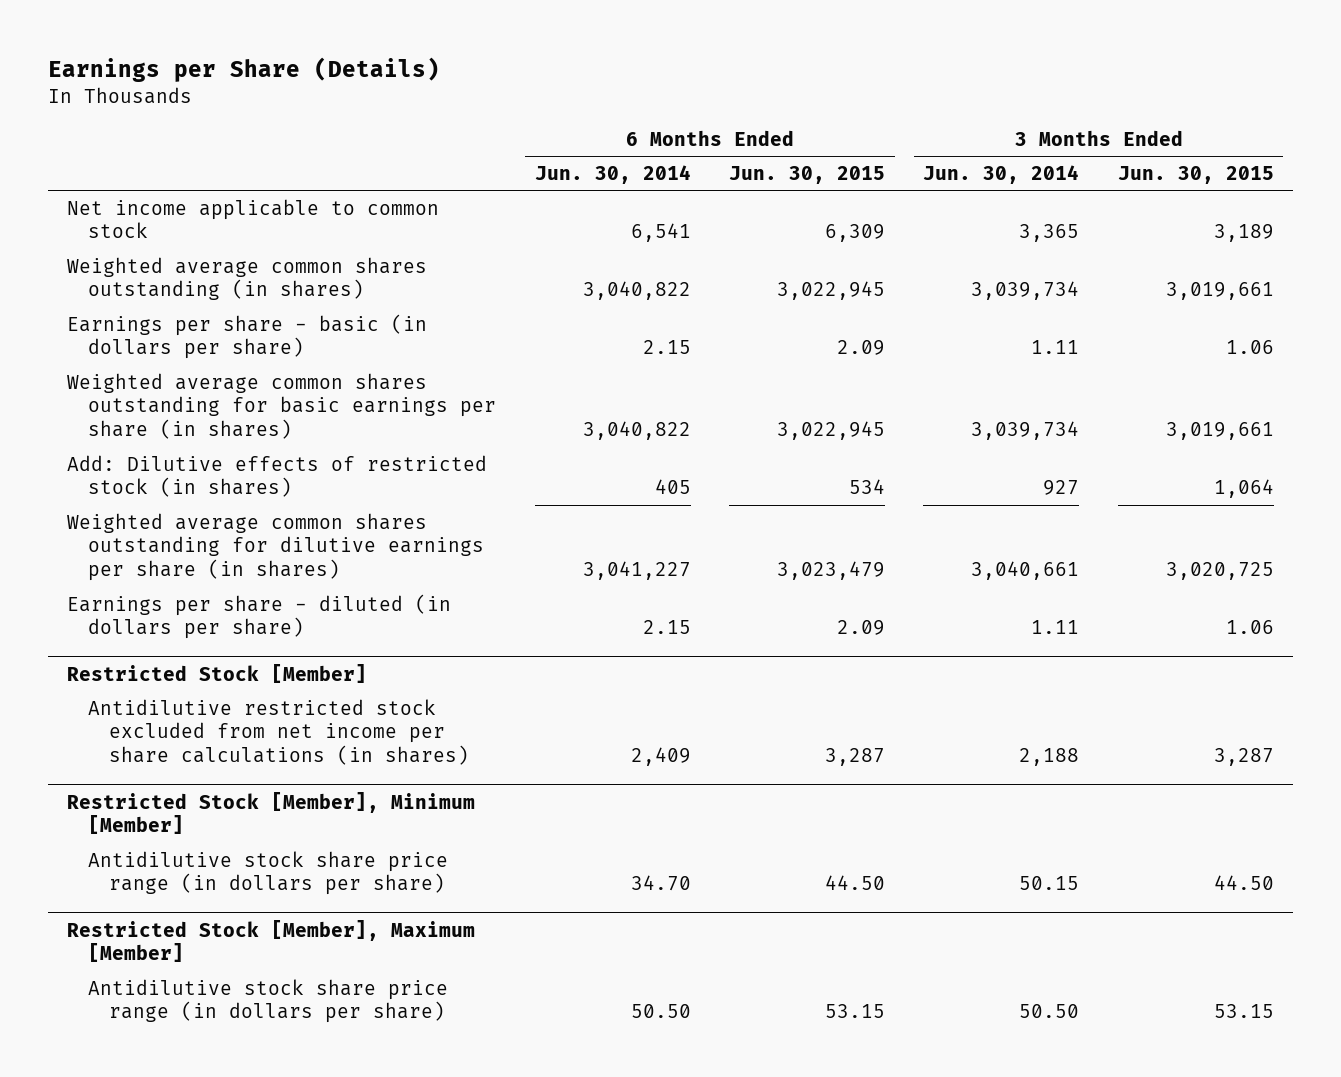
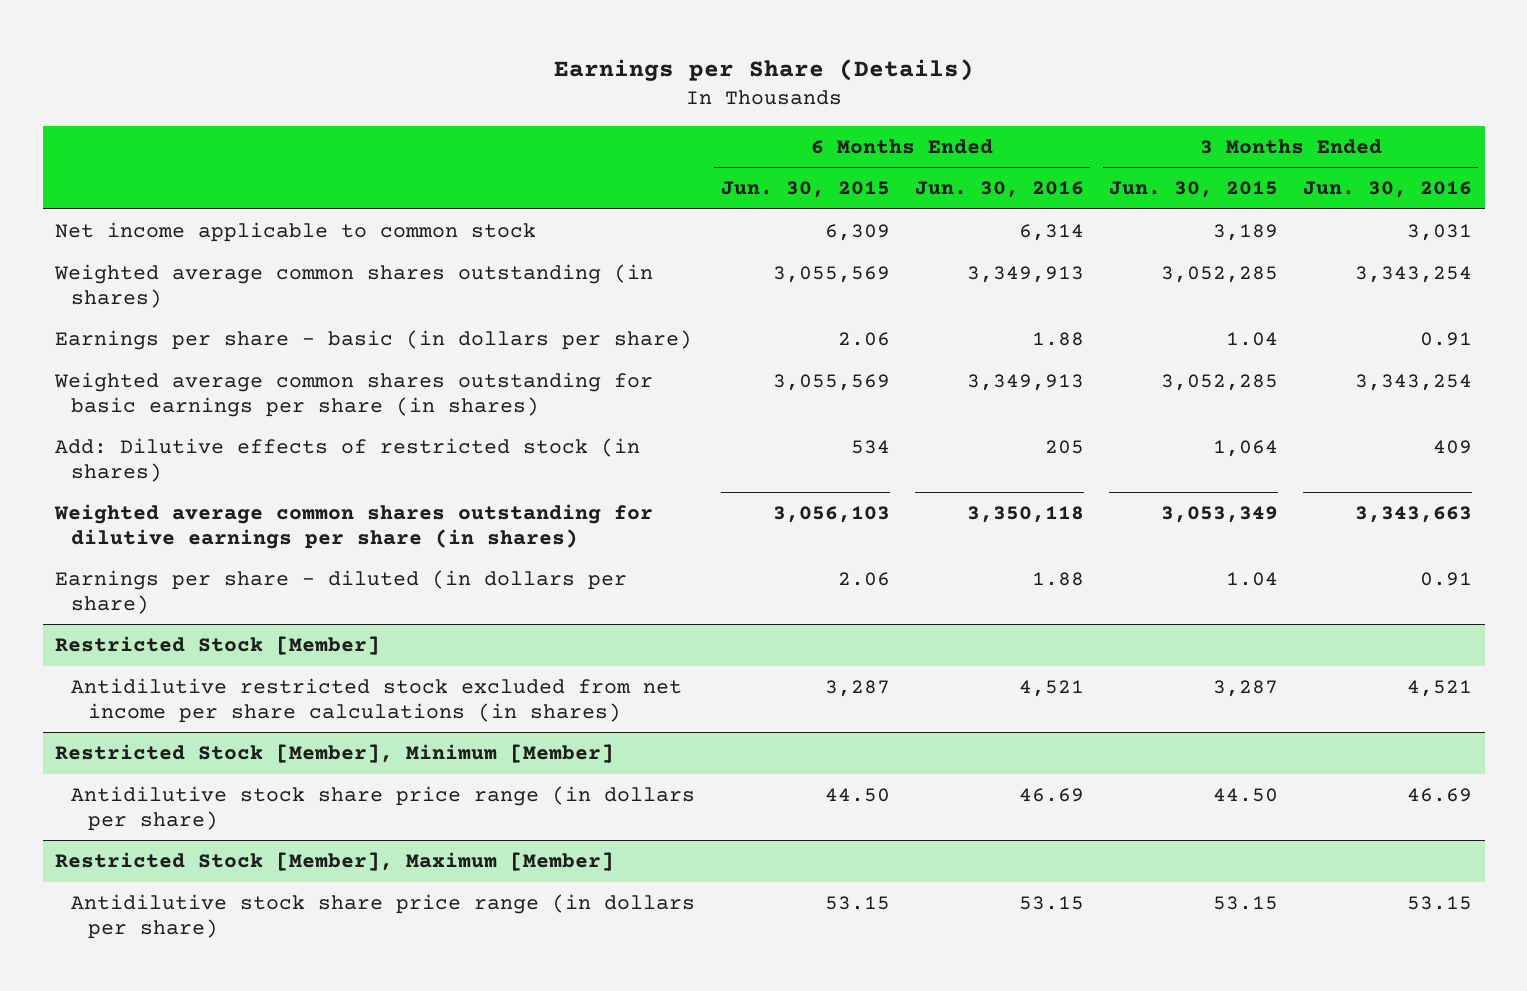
[534,164,691,184] Jun. 30, 2014 -> none
[923,164,1080,184] Jun. 30, 2014 -> none
none -> [914,181,1084,199] Jun. 30, 2016
none -> [1303,181,1473,199] Jun. 30, 2016
[776,281,885,301] 3,022,945 -> [772,265,890,283] 3,055,569
[1165,282,1274,301] 3,019,661 -> [1160,265,1278,283] 3,052,285
[836,340,885,356] 2.09 -> [837,331,890,346] 2.06
[1225,340,1274,355] 1.06 -> [1225,331,1278,346] 1.04
[776,421,885,441] 3,022,945 -> [772,373,890,391] 3,055,569
[1165,422,1274,441] 3,019,661 -> [1160,373,1278,391] 3,052,285
[776,561,885,581] 3,023,479 -> [772,505,890,523] 3,056,103
[1165,562,1274,581] 3,020,725 -> [1160,505,1278,523] 3,053,349
[836,620,885,636] 2.09 -> [837,571,890,586] 2.06
[1225,620,1274,635] 1.06 -> [1225,571,1278,586] 1.04

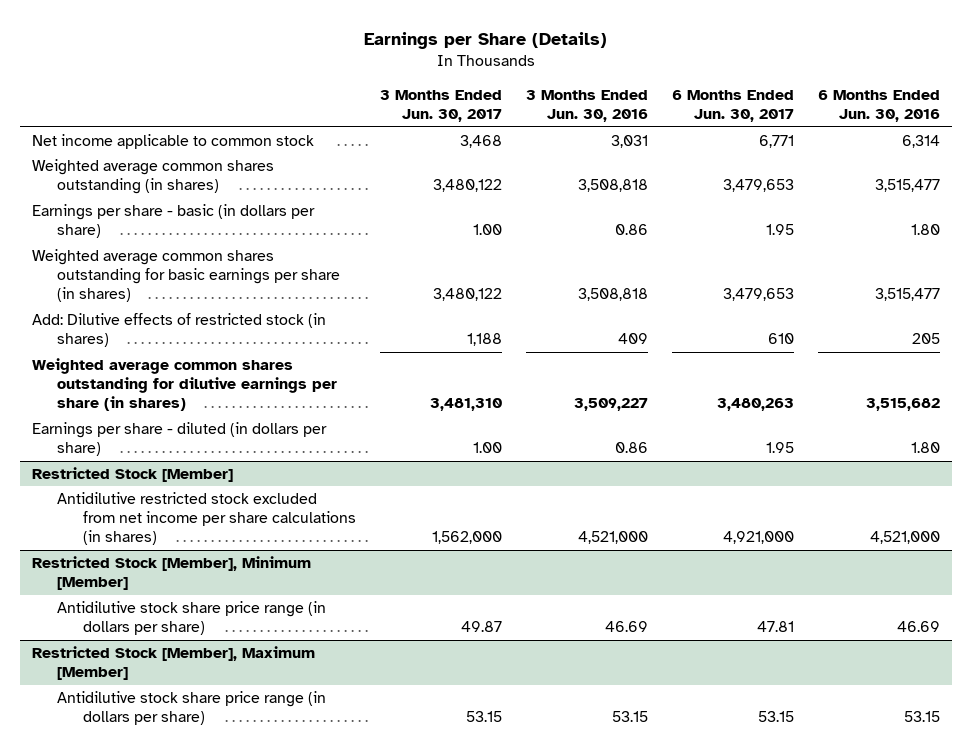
[720,181,890,199] Jun. 30, 2015 -> none
[1108,181,1278,199] Jun. 30, 2015 -> none
none -> [379,90,502,123] 3 Months Ended Jun. 30, 2017
none -> [671,90,794,123] 6 Months Ended Jun. 30, 2017
[966,265,1084,283] 3,349,913 -> [874,179,940,193] 3,515,477
[1355,265,1473,283] 3,343,254 -> [577,179,648,193] 3,508,818
[1031,331,1084,346] 1.88 -> [910,224,940,236] 1.80
[1420,331,1473,346] 0.91 -> [614,224,648,236] 0.86
[966,373,1084,391] 3,349,913 -> [874,288,940,302] 3,515,477
[1355,373,1473,391] 3,343,254 -> [577,288,648,302] 3,508,818
[966,505,1084,523] 3,350,118 -> [865,398,940,412] 3,515,682
[1355,505,1473,523] 3,343,663 -> [573,398,648,412] 3,509,227
[1031,571,1084,586] 1.88 -> [910,442,940,454] 1.80
[1420,571,1473,586] 0.91 -> [614,442,648,454] 0.86
[1018,679,1084,697] 4,521 -> [869,531,940,545] 4,521,000
[1407,679,1473,697] 4,521 -> [577,531,648,545] 4,521,000

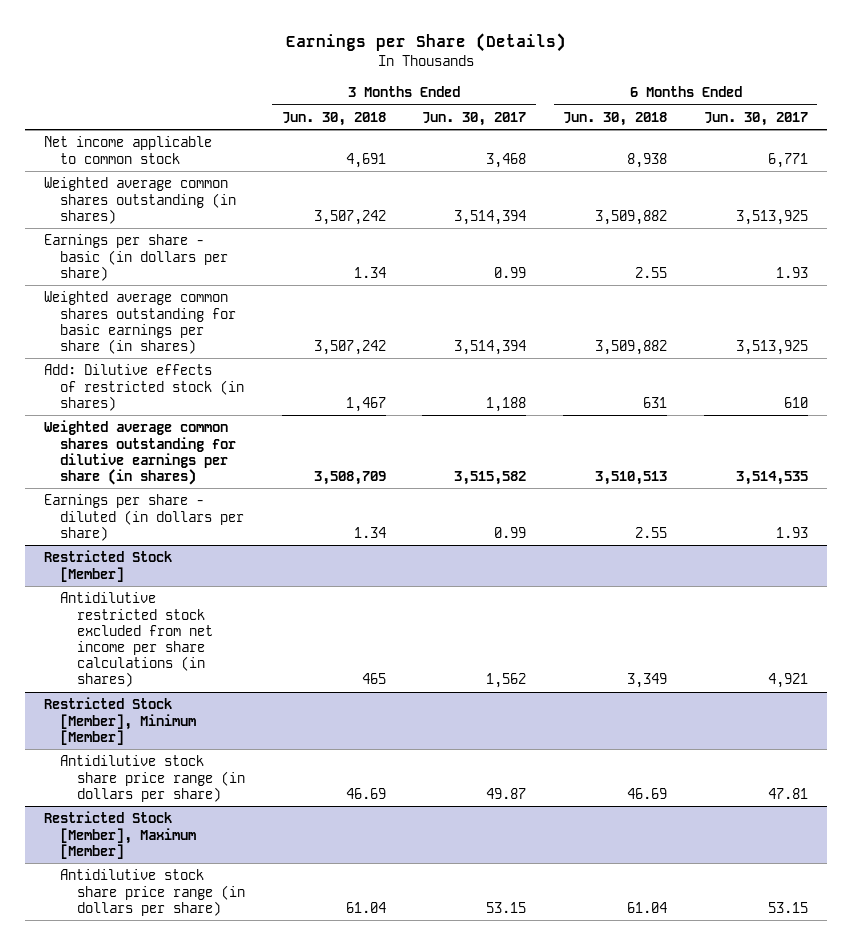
[525,90,648,123] 3 Months Ended Jun. 30, 2016 -> none
[817,90,940,123] 6 Months Ended Jun. 30, 2016 -> none
none -> [281,111,386,126] Jun. 30, 2018
none -> [563,111,668,126] Jun. 30, 2018
[432,179,502,193] 3,480,122 -> [454,209,527,225] 3,514,394
[722,179,794,193] 3,479,653 -> [736,209,809,225] 3,513,925
[472,224,502,236] 1.00 -> [494,266,527,278] 0.99
[765,224,794,236] 1.95 -> [776,266,809,278] 1.93
[432,288,502,302] 3,480,122 -> [454,340,527,356] 3,514,394
[722,288,794,302] 3,479,653 -> [736,340,809,356] 3,513,925
[429,398,502,412] 3,481,310 -> [454,471,527,486] 3,515,582
[716,398,794,412] 3,480,263 -> [736,471,809,486] 3,514,535
[472,442,502,454] 1.00 -> [494,526,527,538] 0.99
[765,442,794,454] 1.95 -> [776,526,809,538] 1.93
[431,531,502,545] 1,562,000 -> [486,673,527,689] 1,562
[722,531,794,545] 4,921,000 -> [768,673,809,689] 4,921

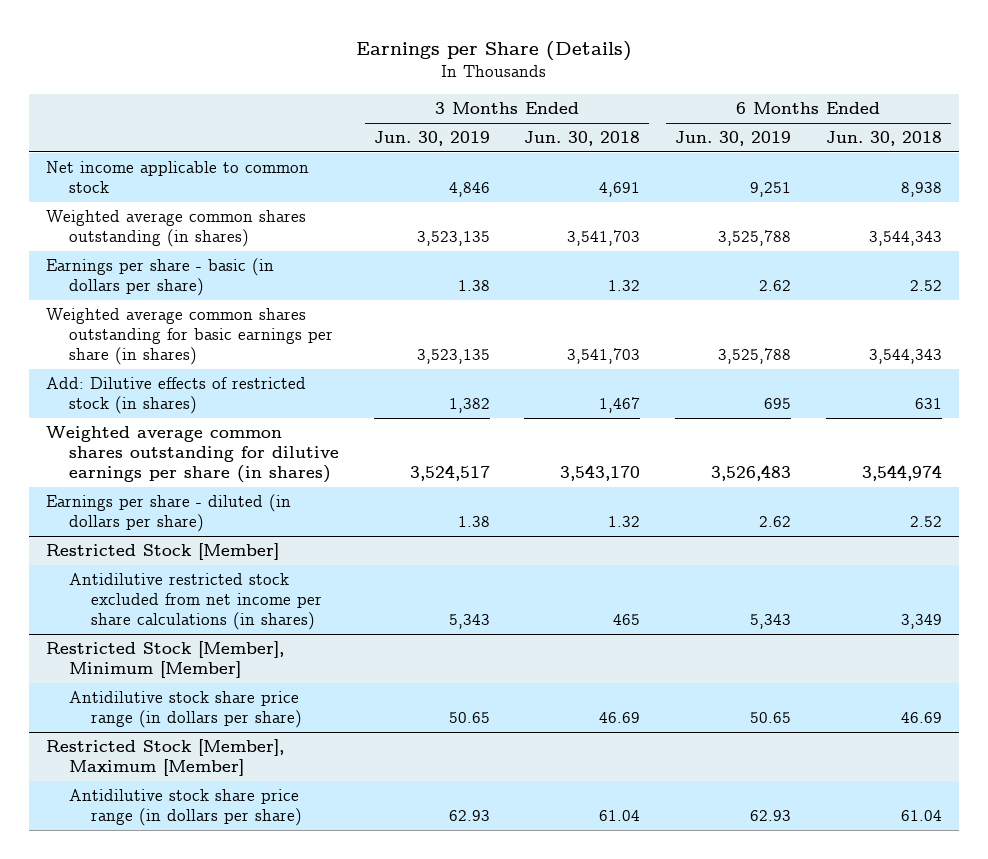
[422,111,527,126] Jun. 30, 2017 -> none
[704,111,809,126] Jun. 30, 2017 -> none
none -> [373,131,490,147] Jun. 30, 2019
none -> [675,131,792,147] Jun. 30, 2019
[313,209,386,225] 3,507,242 -> [567,230,641,247] 3,541,703
[595,209,668,225] 3,509,882 -> [868,231,942,247] 3,544,343
[353,266,386,278] 1.34 -> [608,280,641,292] 1.32
[635,266,668,278] 2.55 -> [909,280,942,292] 2.52
[313,340,386,356] 3,507,242 -> [567,348,641,365] 3,541,703
[595,340,668,356] 3,509,882 -> [868,349,942,365] 3,544,343
[313,471,386,486] 3,508,709 -> [560,465,641,482] 3,543,170
[595,471,668,486] 3,510,513 -> [861,465,942,482] 3,544,974
[353,526,386,538] 1.34 -> [608,516,641,528] 1.32
[635,526,668,538] 2.55 -> [909,516,942,528] 2.52

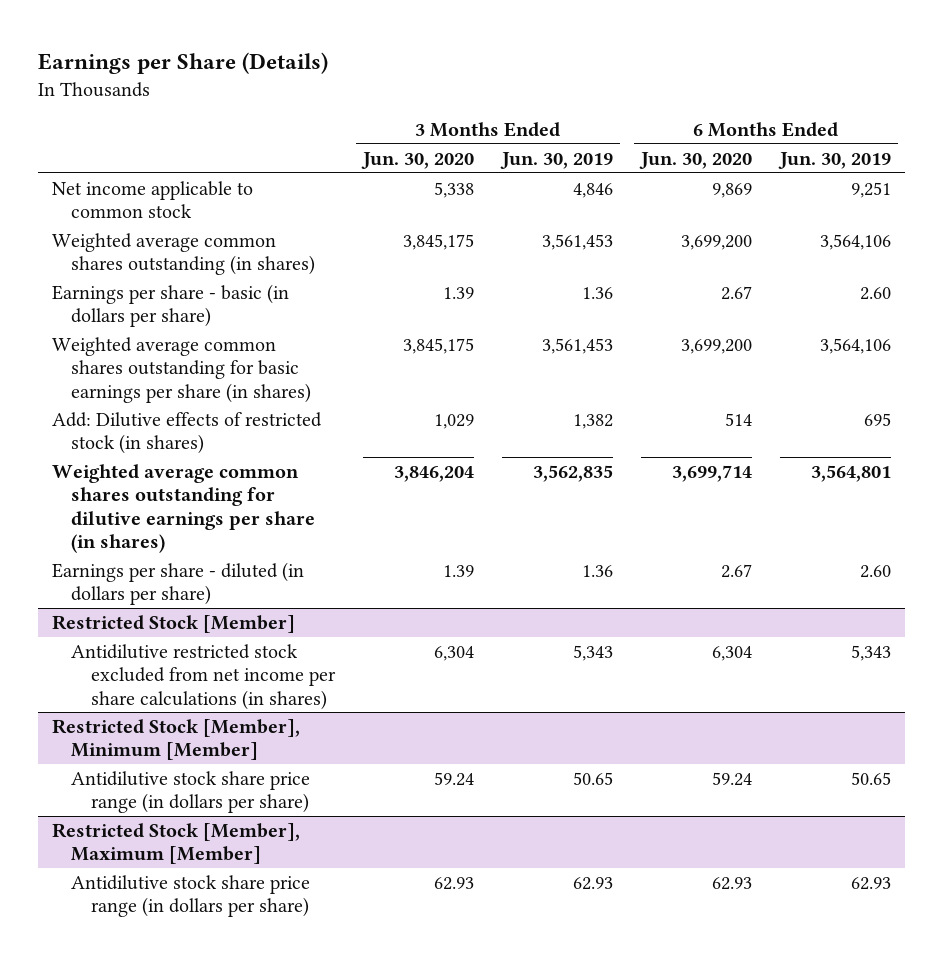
[524,131,641,147] Jun. 30, 2018 -> none
[825,131,942,147] Jun. 30, 2018 -> none
none -> [360,151,474,169] Jun. 30, 2020
none -> [639,151,753,169] Jun. 30, 2020
[416,231,490,247] 3,523,135 -> [541,233,613,250] 3,561,453
[718,230,792,247] 3,525,788 -> [820,233,892,250] 3,564,106
[457,280,490,292] 1.38 -> [581,286,613,299] 1.36
[759,280,792,292] 2.62 -> [860,286,892,300] 2.60
[416,349,490,365] 3,523,135 -> [541,337,613,354] 3,561,453
[718,348,792,365] 3,525,788 -> [820,337,892,354] 3,564,106
[409,465,490,482] 3,524,517 -> [532,464,613,482] 3,562,835
[711,465,792,482] 3,526,483 -> [811,464,892,482] 3,564,801
[457,516,490,528] 1.38 -> [581,564,613,577] 1.36
[759,516,792,528] 2.62 -> [860,564,892,578] 2.60

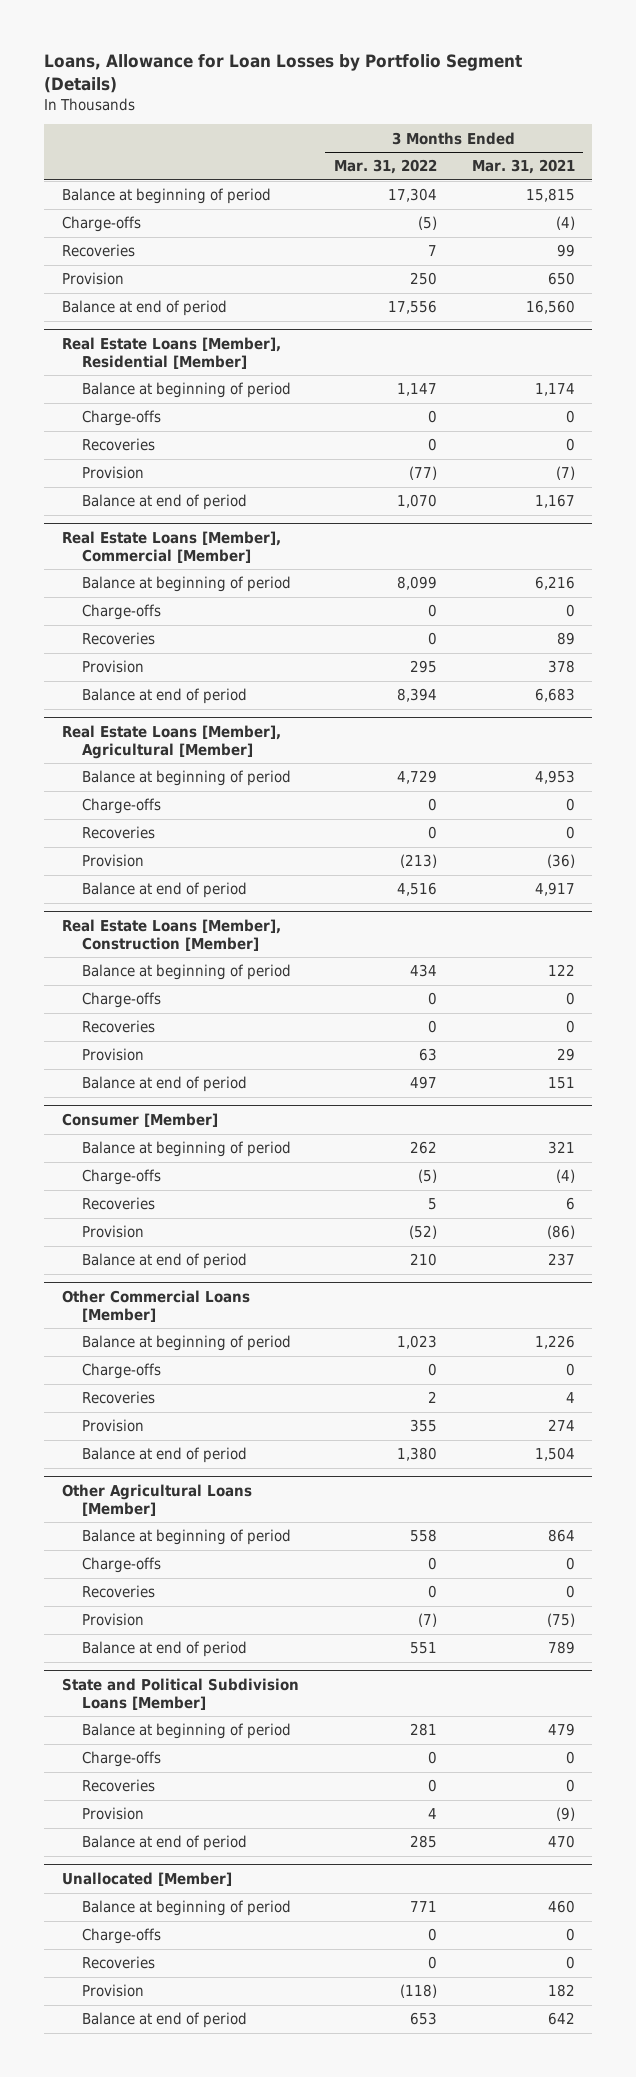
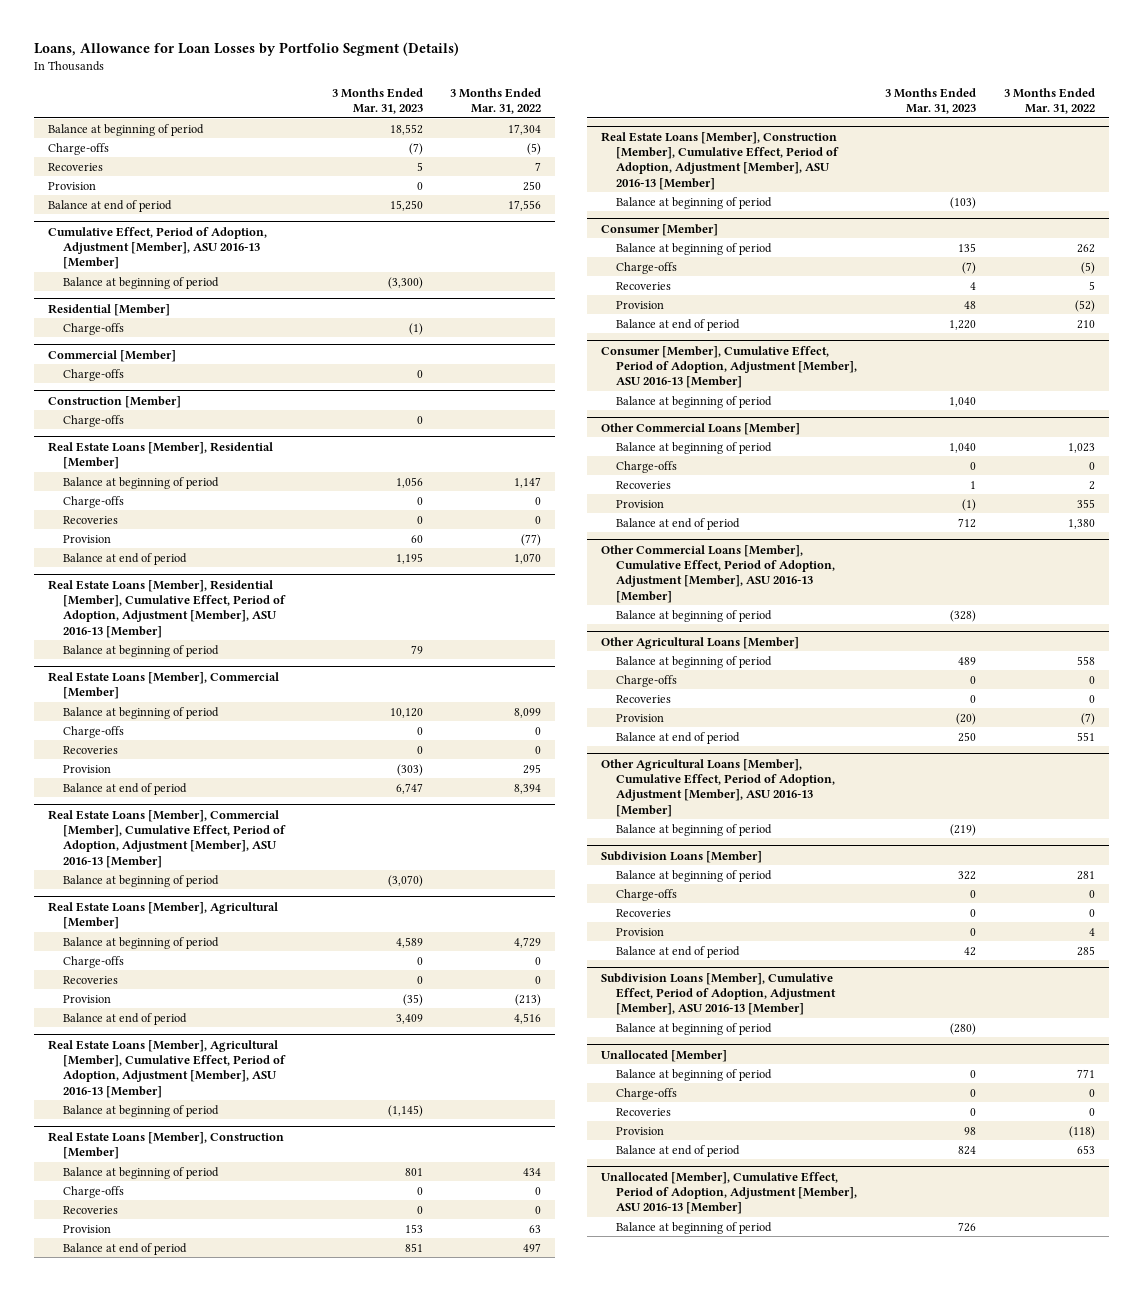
[471,159,575,175] Mar. 31, 2021 -> none
none -> [331,87,423,115] 3 Months Ended Mar. 31, 2023
none -> [47,226,267,270] Cumulative Effect, Period of Adoption, Adjustment [Member], ASU 2016-13 [Member]
none -> [62,276,219,289] Balance at beginning of period
none -> [47,303,170,316] Residential [Member]
none -> [62,322,124,335] Charge-offs
none -> [47,349,176,362] Commercial [Member]
none -> [62,368,124,381] Charge-offs
none -> [47,395,181,408] Construction [Member]
none -> [62,414,124,427] Charge-offs
none -> [47,579,286,638] Real Estate Loans [Member], Residential [Member], Cumulative Effect, Period of Adoption, Adjustment [Member], ASU 2016-13 [Member]
none -> [62,644,219,657] Balance at beginning of period
none -> [47,809,286,868] Real Estate Loans [Member], Commercial [Member], Cumulative Effect, Period of Adoption, Adjustment [Member], ASU 2016-13 [Member]
none -> [62,874,219,887] Balance at beginning of period
none -> [47,1039,286,1098] Real Estate Loans [Member], Agricultural [Member], Cumulative Effect, Period of Adoption, Adjustment [Member], ASU 2016-13 [Member]
none -> [62,1104,219,1117] Balance at beginning of period
none -> [600,131,839,190] Real Estate Loans [Member], Construction [Member], Cumulative Effect, Period of Adoption, Adjustment [Member], ASU 2016-13 [Member]
none -> [615,196,772,209] Balance at beginning of period
none -> [600,345,857,389] Consumer [Member], Cumulative Effect, Period of Adoption, Adjustment [Member], ASU 2016-13 [Member]
none -> [615,395,772,408] Balance at beginning of period
none -> [600,544,835,603] Other Commercial Loans [Member], Cumulative Effect, Period of Adoption, Adjustment [Member], ASU 2016-13 [Member]
none -> [615,609,772,622] Balance at beginning of period
none -> [600,758,835,817] Other Agricultural Loans [Member], Cumulative Effect, Period of Adoption, Adjustment [Member], ASU 2016-13 [Member]
none -> [615,823,772,836] Balance at beginning of period
[61,1678,299,1710] State and Political Subdivision Loans [Member] -> [600,850,762,863] Subdivision Loans [Member]
none -> [600,972,836,1016] Subdivision Loans [Member], Cumulative Effect, Period of Adoption, Adjustment [Member], ASU 2016-13 [Member]
none -> [615,1022,772,1035] Balance at beginning of period
none -> [600,1171,857,1215] Unallocated [Member], Cumulative Effect, Period of Adoption, Adjustment [Member], ASU 2016-13 [Member]
none -> [615,1221,772,1234] Balance at beginning of period

